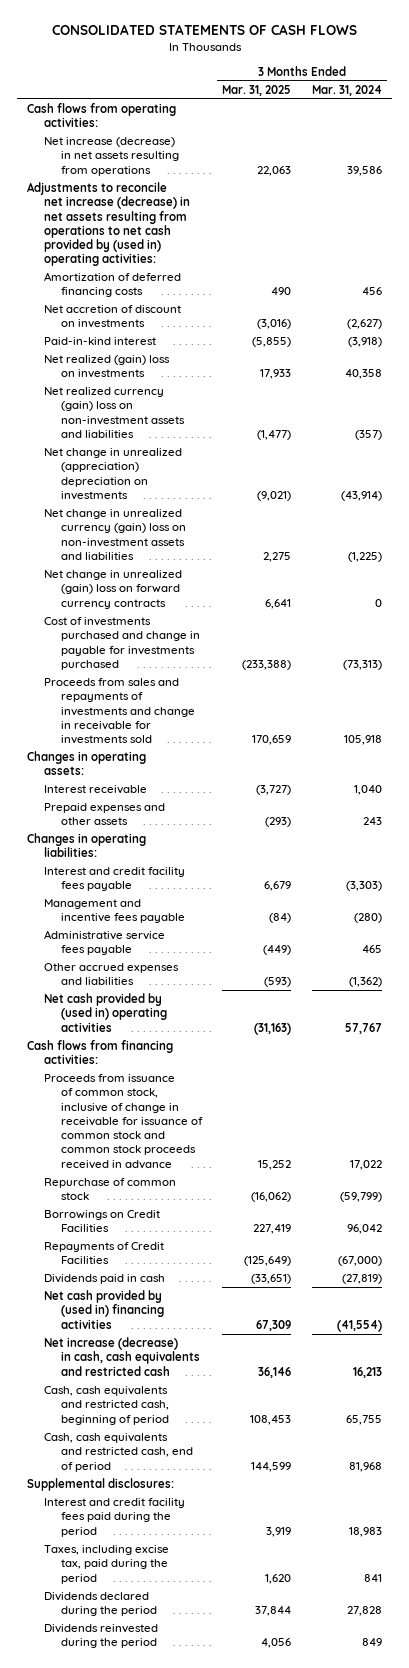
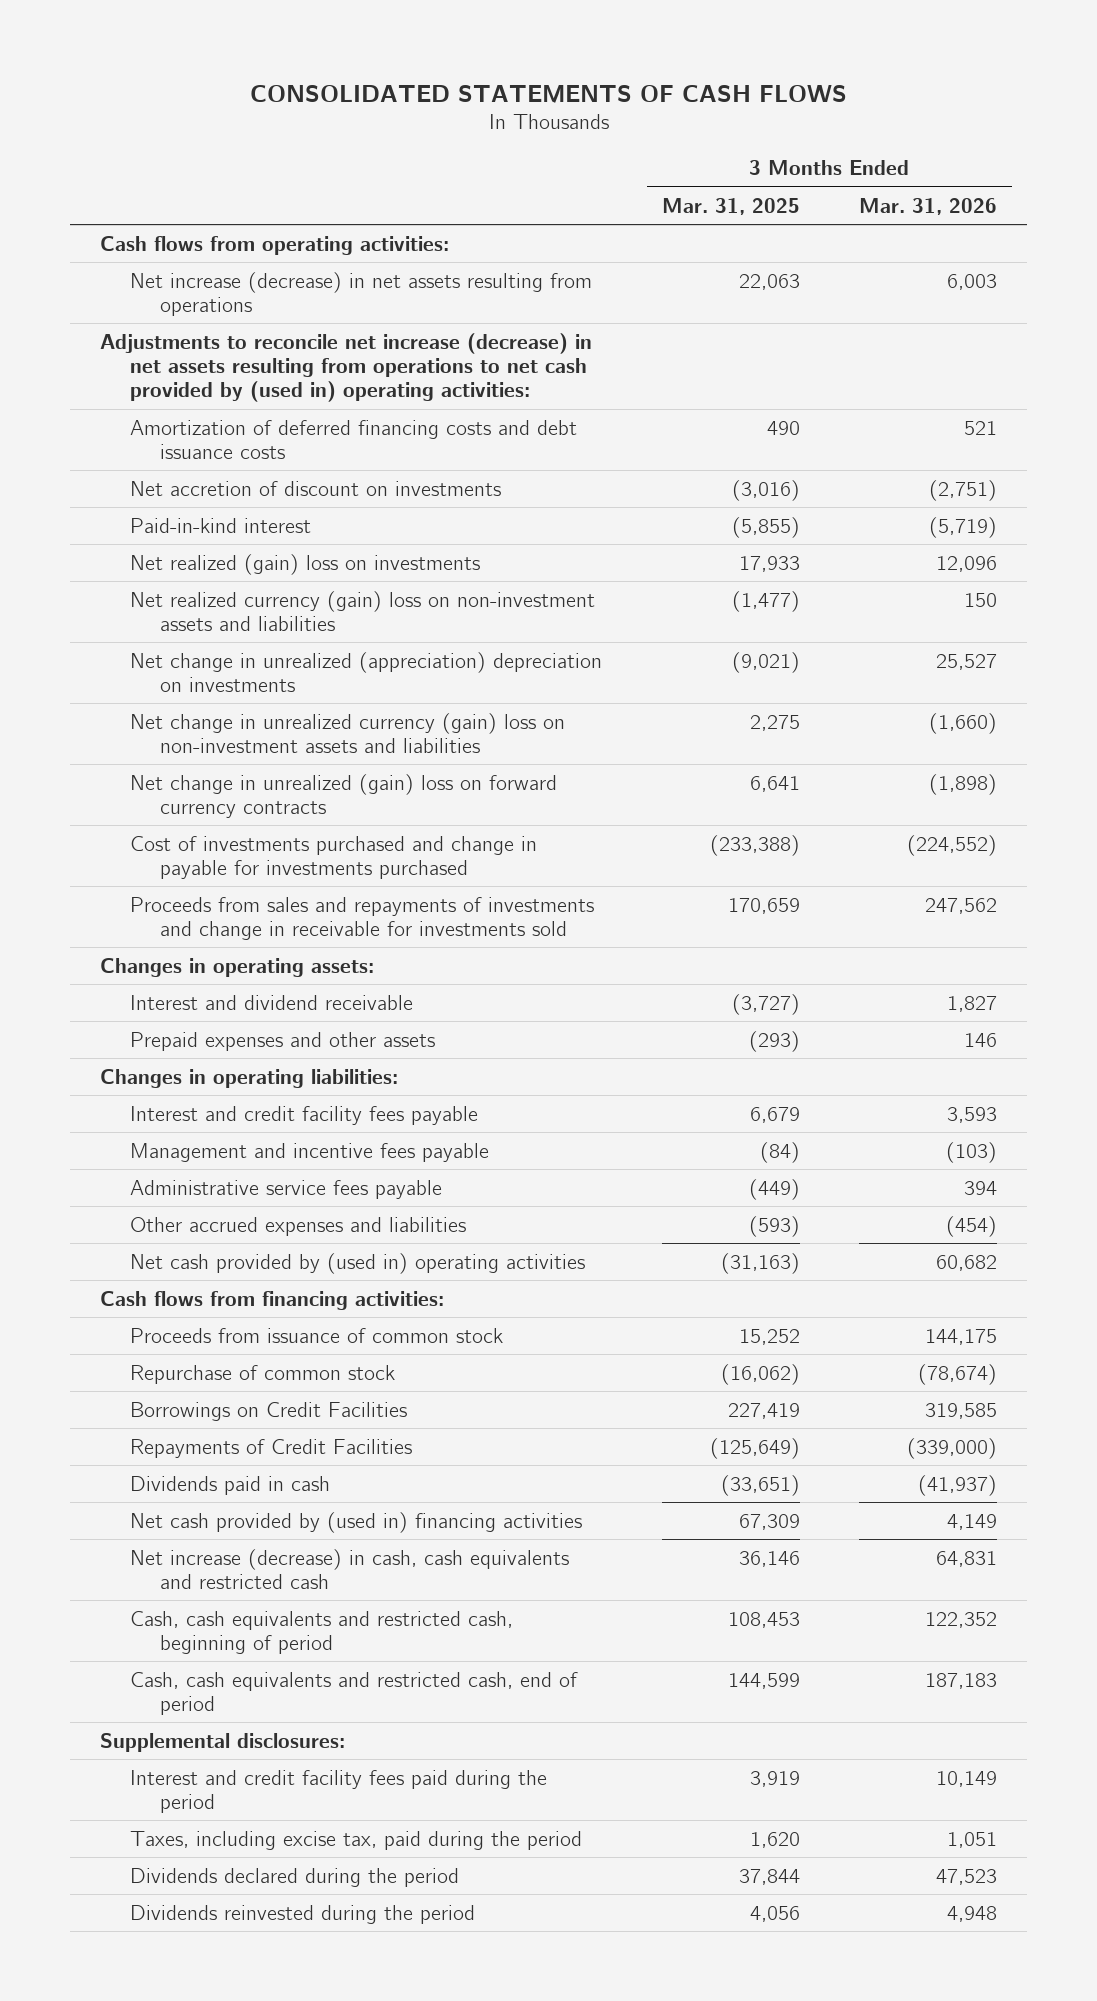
[311,85,382,97] Mar. 31, 2024 -> none
none -> [859,197,998,215] Mar. 31, 2026
[44,272,182,298] Amortization of deferred financing costs -> [129,419,577,459] Amortization of deferred financing costs and debt issuance costs
[44,785,148,795] Interest receivable -> [129,994,413,1010] Interest and dividend receivable
[44,1074,203,1169] Proceeds from issuance of common stock, inclusive of change in receivable for issuance of common stock and common stock proceeds received in advance -> [129,1327,503,1343] Proceeds from issuance of common stock

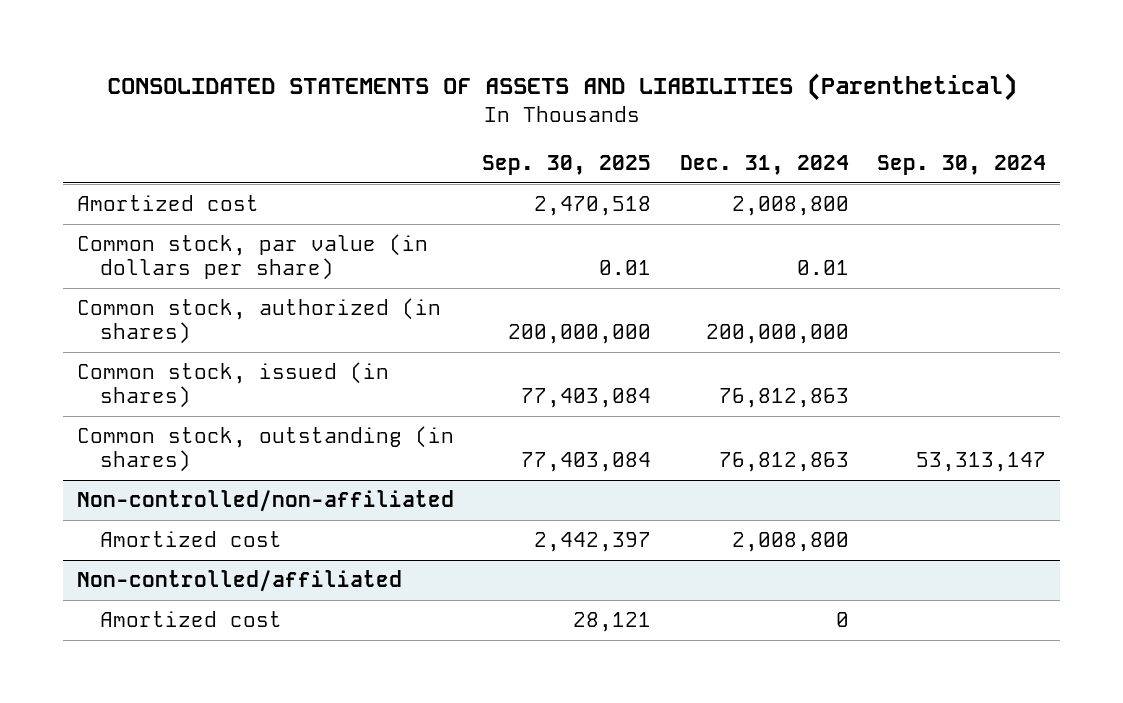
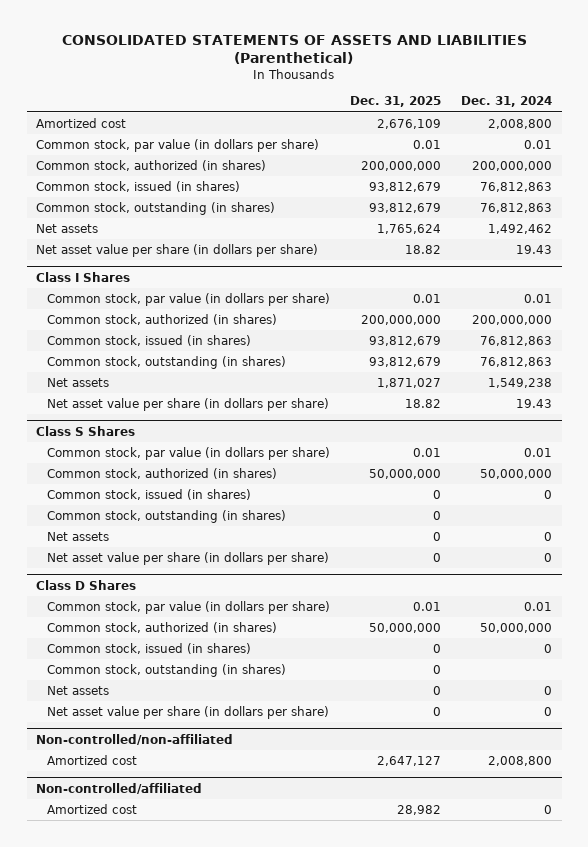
[482,154,652,175] Sep. 30, 2025 -> none
[877,154,1047,175] Sep. 30, 2024 -> none
none -> [350,96,442,108] Dec. 31, 2025
none -> [36,223,99,233] Net assets
none -> [36,243,319,257] Net asset value per share (in dollars per share)
none -> [36,271,131,282] Class I Shares
none -> [47,292,331,306] Common stock, par value (in dollars per share)
none -> [47,313,278,325] Common stock, authorized (in shares)
none -> [47,334,252,346] Common stock, issued (in shares)
none -> [47,355,287,369] Common stock, outstanding (in shares)
none -> [47,377,110,387] Net assets
none -> [47,397,330,411] Net asset value per share (in dollars per share)
none -> [36,425,136,436] Class S Shares
none -> [47,446,331,460] Common stock, par value (in dollars per share)
none -> [47,467,278,479] Common stock, authorized (in shares)
none -> [47,488,252,500] Common stock, issued (in shares)
none -> [47,509,287,523] Common stock, outstanding (in shares)
none -> [47,531,110,541] Net assets
none -> [47,551,330,565] Net asset value per share (in dollars per share)
none -> [36,579,137,590] Class D Shares
none -> [47,600,331,614] Common stock, par value (in dollars per share)
none -> [47,621,278,633] Common stock, authorized (in shares)
none -> [47,642,252,654] Common stock, issued (in shares)
none -> [47,663,287,677] Common stock, outstanding (in shares)
none -> [47,685,110,695] Net assets
none -> [47,705,330,719] Net asset value per share (in dollars per share)

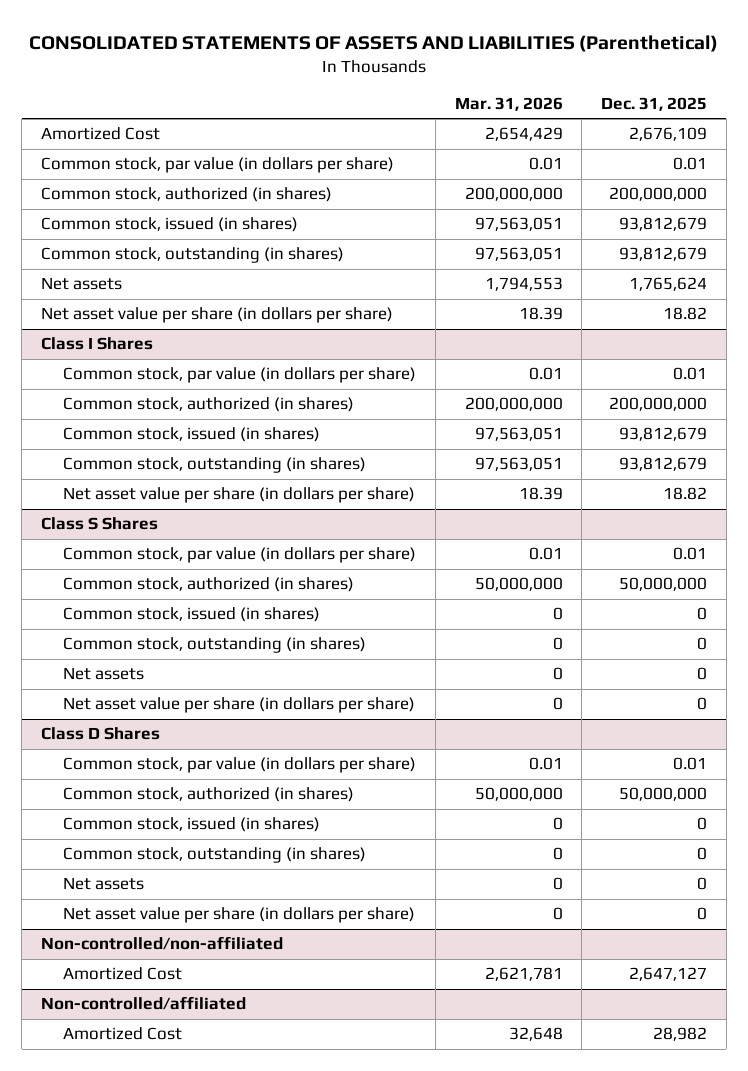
[460,96,552,108] Dec. 31, 2024 -> none
none -> [454,97,563,112] Mar. 31, 2026
[36,117,127,128] Amortized cost -> [41,127,161,141] Amortized Cost
[47,377,110,387] Net assets -> none
[47,754,138,765] Amortized cost -> [62,967,182,981] Amortized Cost
[47,803,138,814] Amortized cost -> [62,1027,182,1041] Amortized Cost

